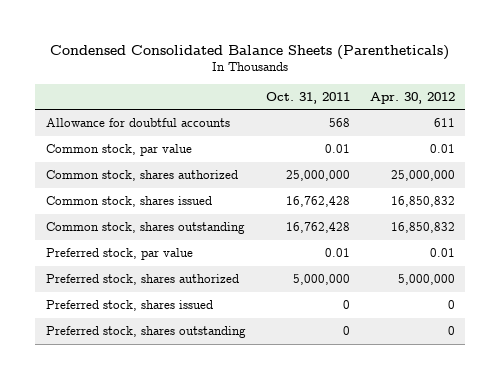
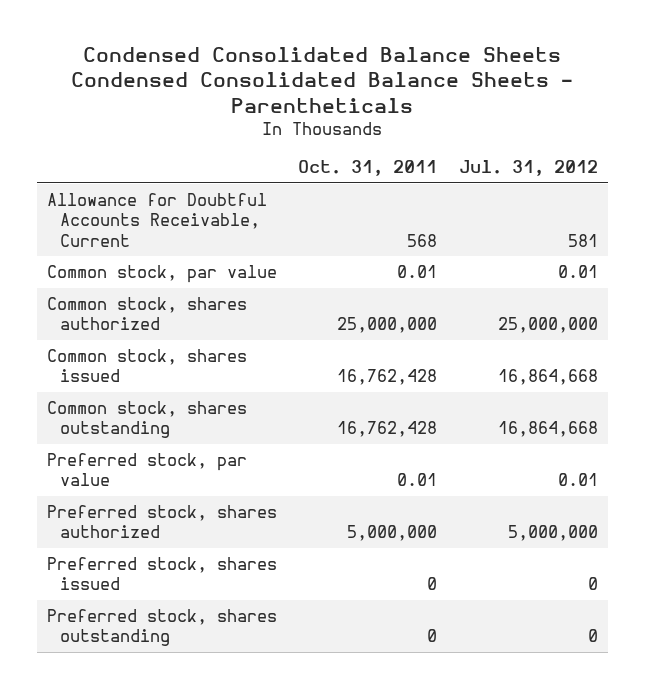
[50,44,450,60] Condensed Consolidated Balance Sheets (Parentheticals) -> [71,47,574,113] Condensed Consolidated Balance Sheets Condensed Consolidated Balance Sheets - Parentheticals
[370,91,456,104] Apr. 30, 2012 -> none
none -> [458,160,598,177] Jul. 31, 2012
[45,118,230,128] Allowance for doubtful accounts -> [47,193,268,247] Allowance for Doubtful Accounts Receivable, Current

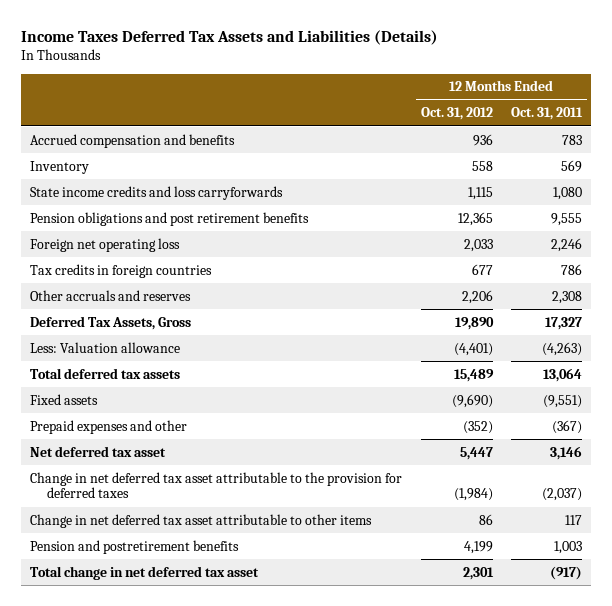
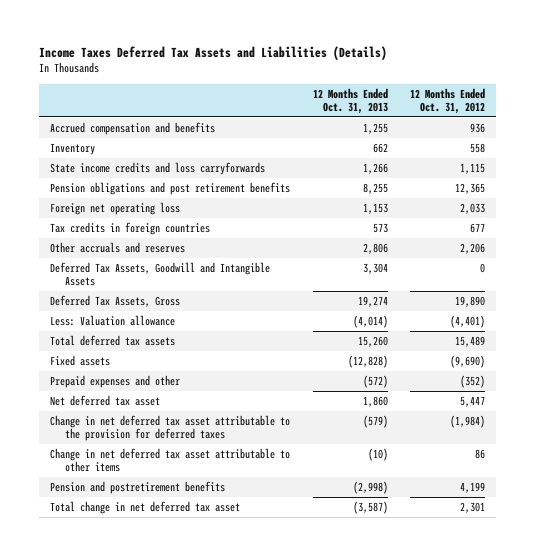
[511,107,584,121] Oct. 31, 2011 -> none
none -> [312,87,388,114] 12 Months Ended Oct. 31, 2013
none -> [50,261,271,287] Deferred Tax Assets, Goodwill and Intangible Assets

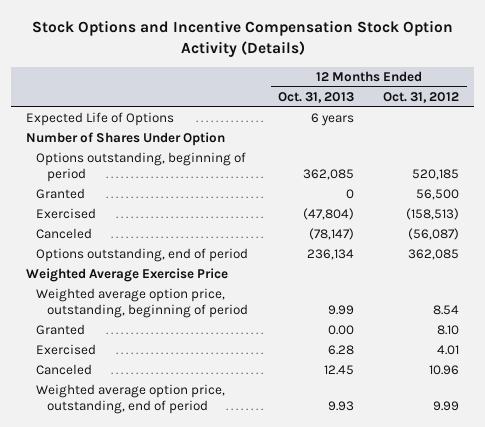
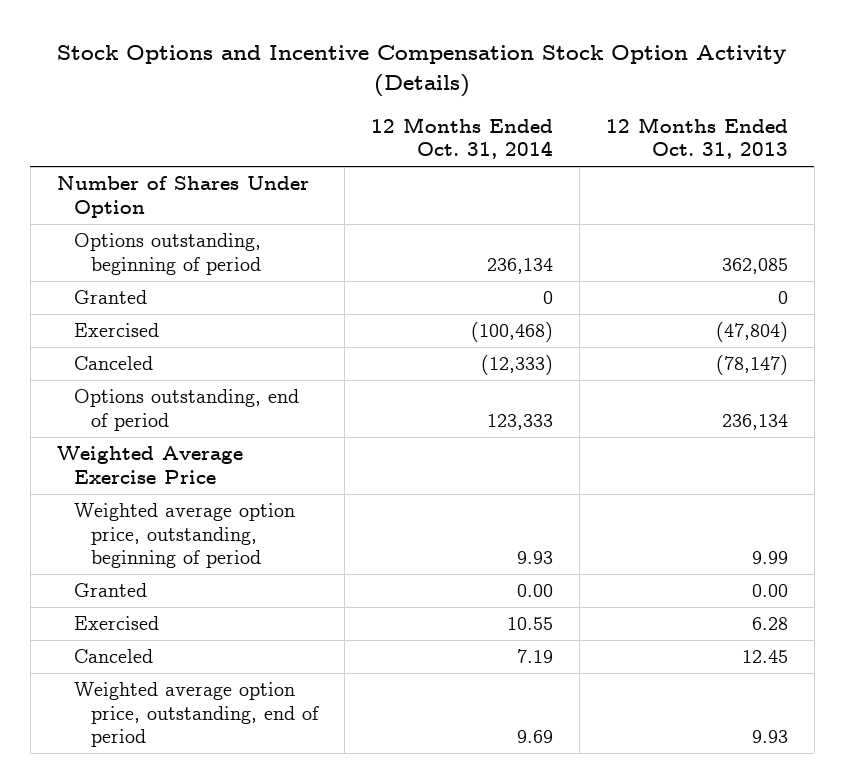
[383,92,460,104] Oct. 31, 2012 -> none
none -> [370,116,553,160] 12 Months Ended Oct. 31, 2014
[25,112,174,127] Expected Life of Options -> none

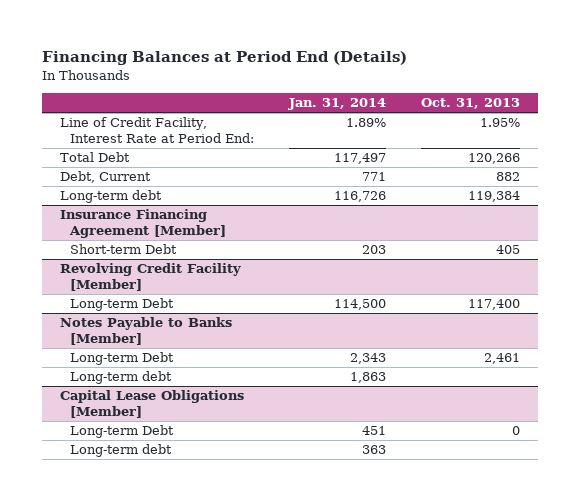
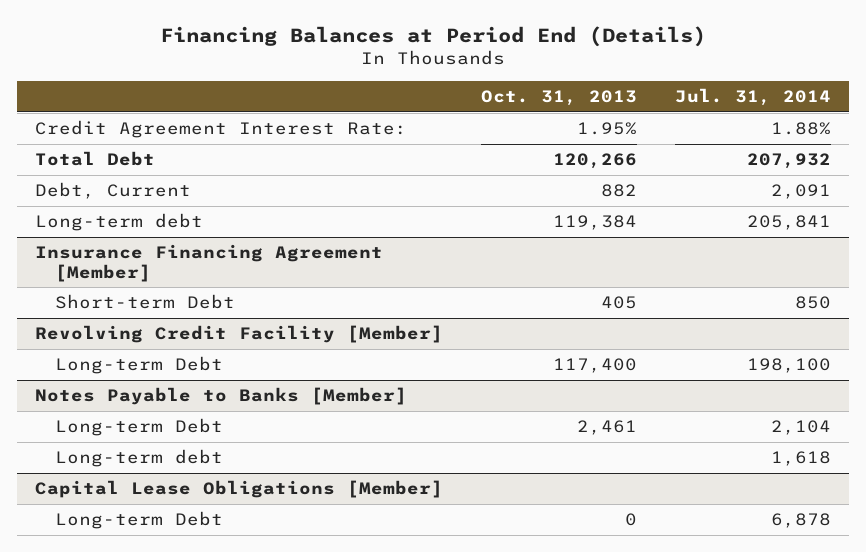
[288,98,387,111] Jan. 31, 2014 -> none
none -> [674,88,831,107] Jul. 31, 2014
[59,117,254,143] Line of Credit Facility, Interest Rate at Period End: -> [35,120,408,139] Credit Agreement Interest Rate:
[69,444,172,458] Long-term debt -> none

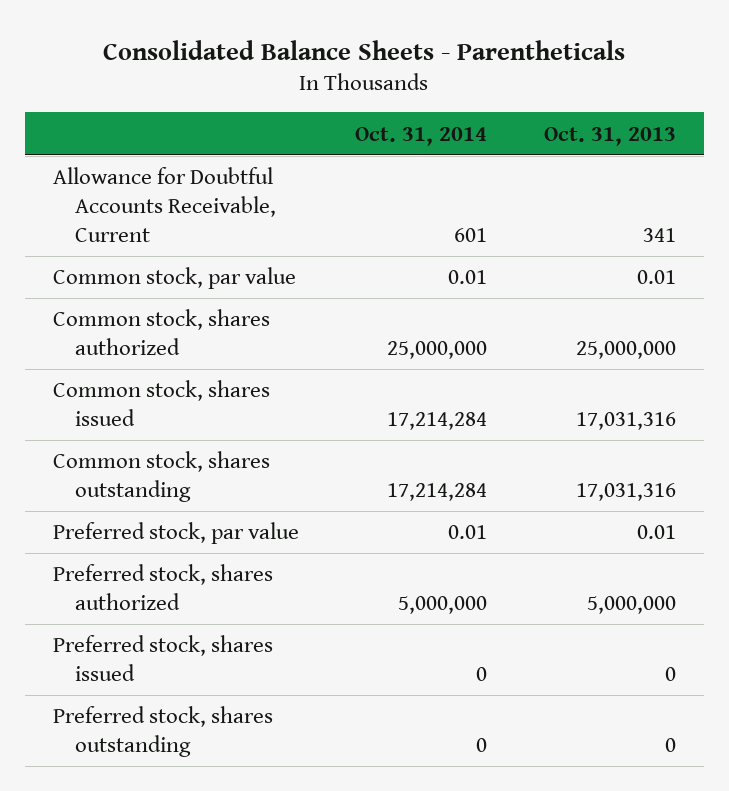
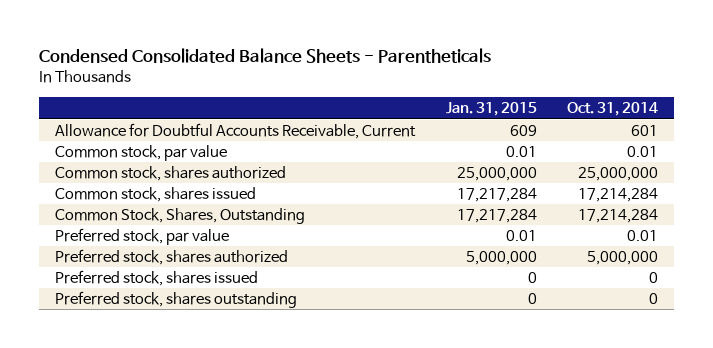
[103,39,626,60] Consolidated Balance Sheets - Parentheticals -> [39,48,492,64] Condensed Consolidated Balance Sheets - Parentheticals
[543,126,676,146] Oct. 31, 2013 -> none
none -> [445,102,537,117] Jan. 31, 2015
[53,451,271,502] Common stock, shares outstanding -> [54,208,305,225] Common Stock, Shares, Outstanding

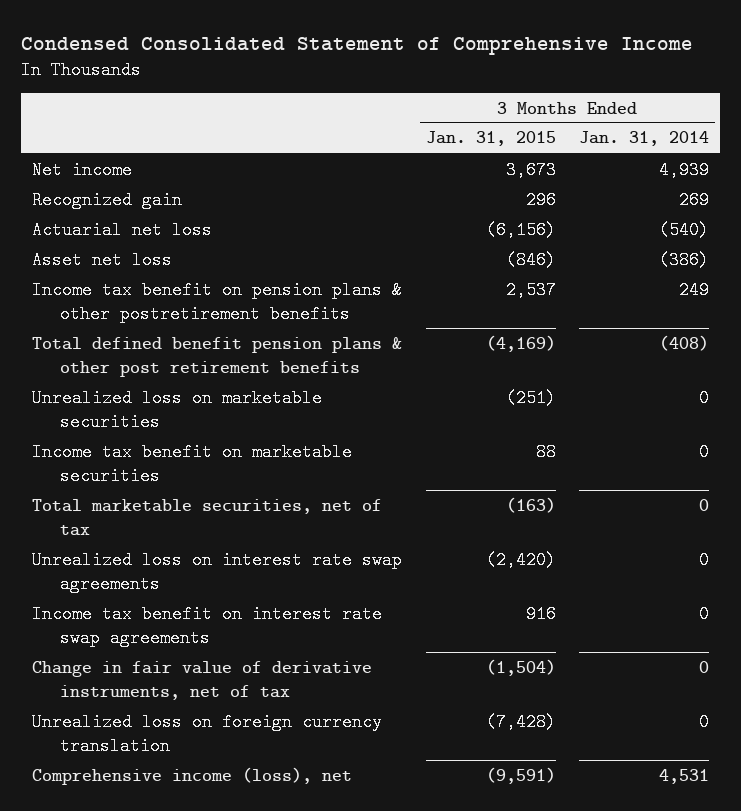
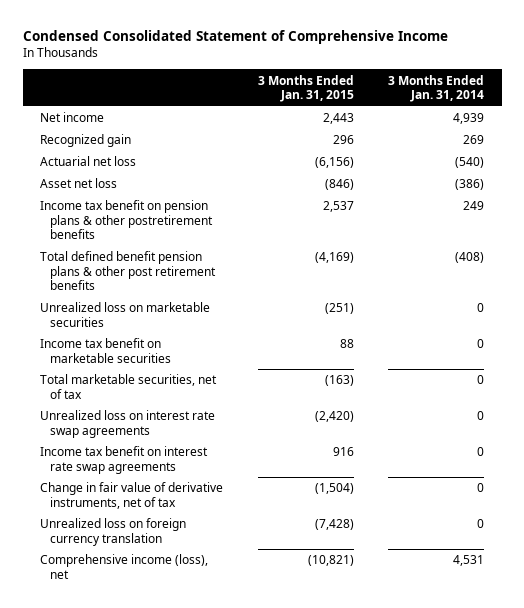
[505,160,556,179] 3,673 -> [322,113,354,125] 2,443
[485,766,556,784] (9,591) -> [307,555,354,567] (10,821)

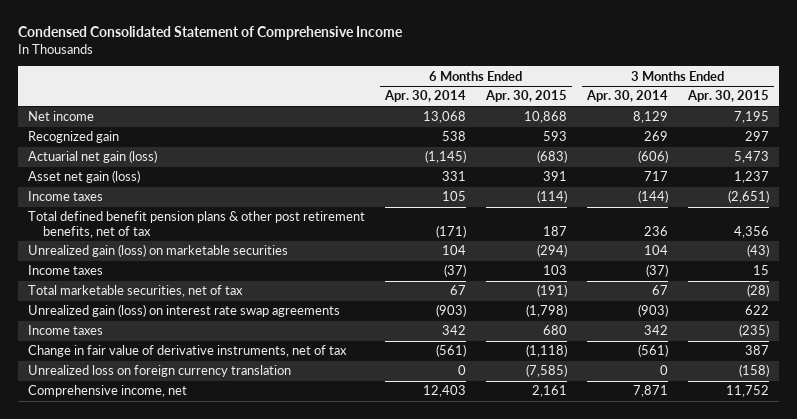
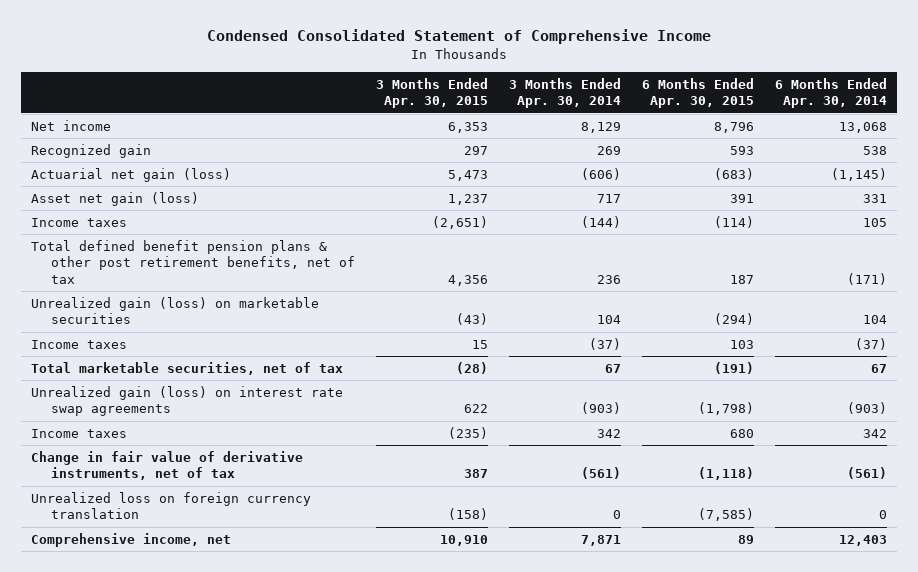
[524,111,568,124] 10,868 -> [714,121,755,133] 8,796
[734,111,770,124] 7,195 -> [448,121,489,133] 6,353
[532,385,568,398] 2,161 -> [738,534,755,544] 89
[726,385,770,398] 11,752 -> [440,534,489,546] 10,910

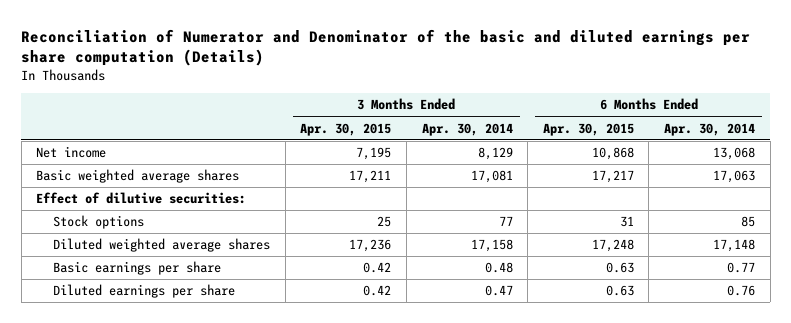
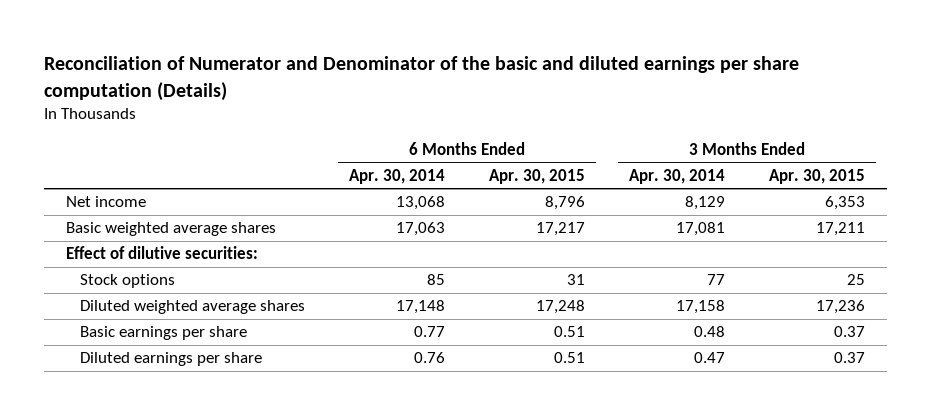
[356,147,392,161] 7,195 -> [825,196,866,211] 6,353
[591,147,634,161] 10,868 -> [544,196,585,211] 8,796
[363,262,392,274] 0.42 -> [834,326,866,338] 0.37
[605,262,634,274] 0.63 -> [553,326,585,338] 0.51
[363,285,392,297] 0.42 -> [834,352,866,364] 0.37
[605,285,634,297] 0.63 -> [553,352,585,364] 0.51

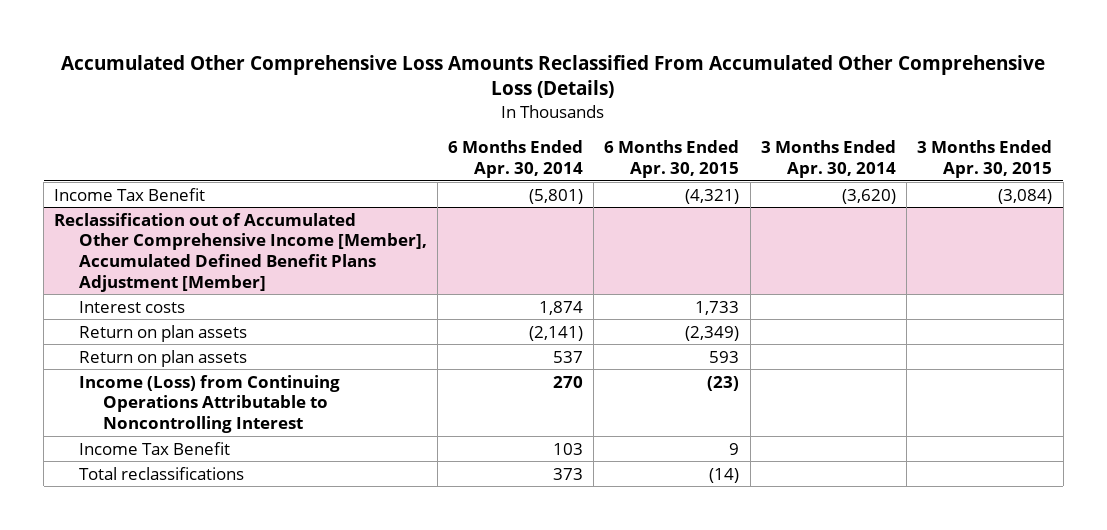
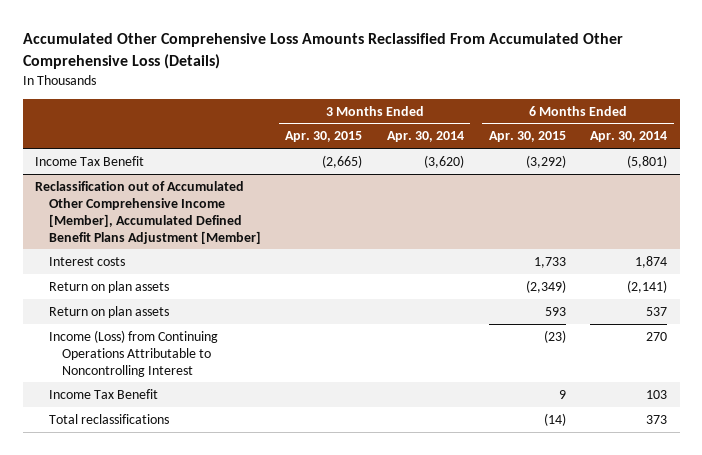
[685,188,740,204] (4,321) -> [525,154,566,168] (3,292)
[998,188,1053,204] (3,084) -> [322,154,363,168] (2,665)

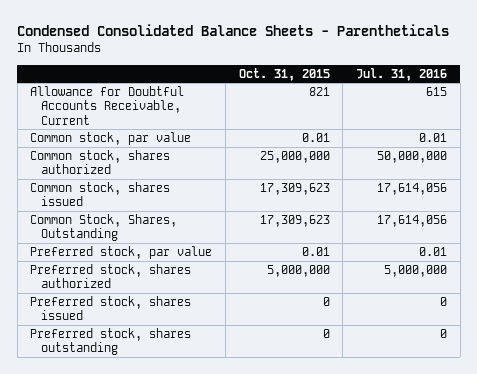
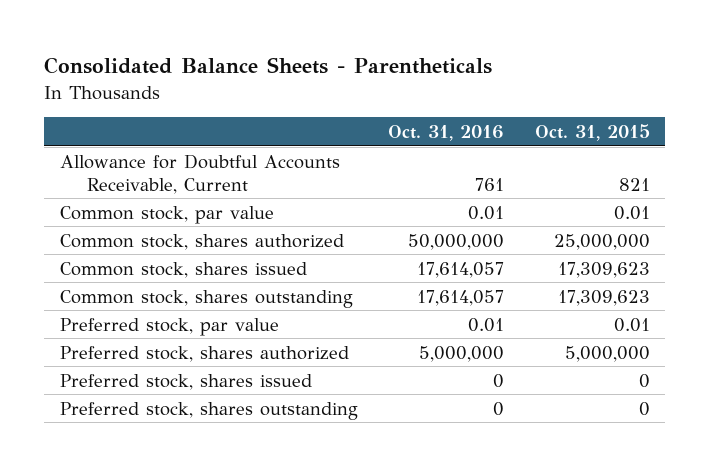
[17,24,450,37] Condensed Consolidated Balance Sheets - Parentheticals -> [44,57,493,75] Consolidated Balance Sheets - Parentheticals
[356,67,448,81] Jul. 31, 2016 -> none
none -> [388,124,505,141] Oct. 31, 2016
[30,214,178,242] Common Stock, Shares, Outstanding -> [59,289,353,308] Common stock, shares outstanding

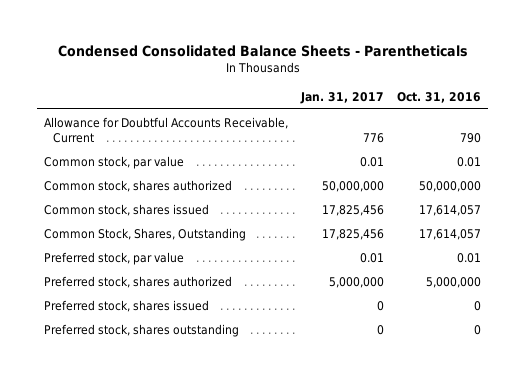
[44,57,493,75] Consolidated Balance Sheets - Parentheticals -> [57,45,468,58] Condensed Consolidated Balance Sheets - Parentheticals
[534,123,650,141] Oct. 31, 2015 -> none
none -> [300,91,385,104] Jan. 31, 2017
[475,177,505,191] 761 -> [460,132,482,143] 790
[59,289,353,308] Common stock, shares outstanding -> [43,227,246,241] Common Stock, Shares, Outstanding

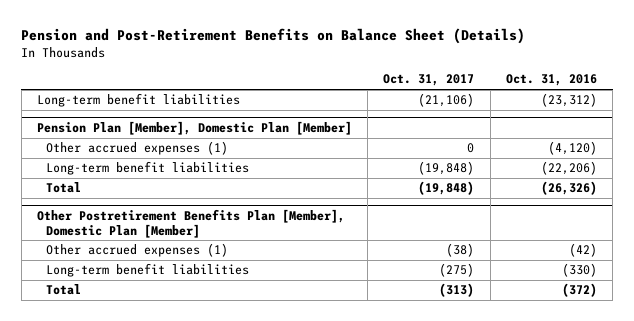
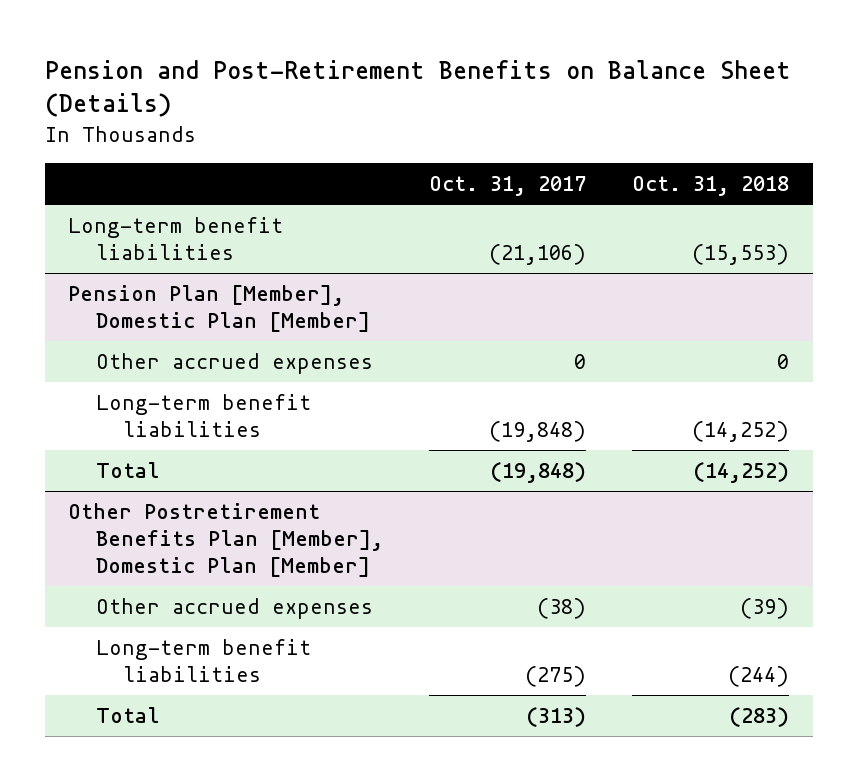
[505,74,597,87] Oct. 31, 2016 -> none
none -> [632,176,790,197] Oct. 31, 2018
[46,141,229,156] Other accrued expenses (1) -> [95,352,373,374] Other accrued expenses
[46,243,229,258] Other accrued expenses (1) -> [95,597,373,619] Other accrued expenses

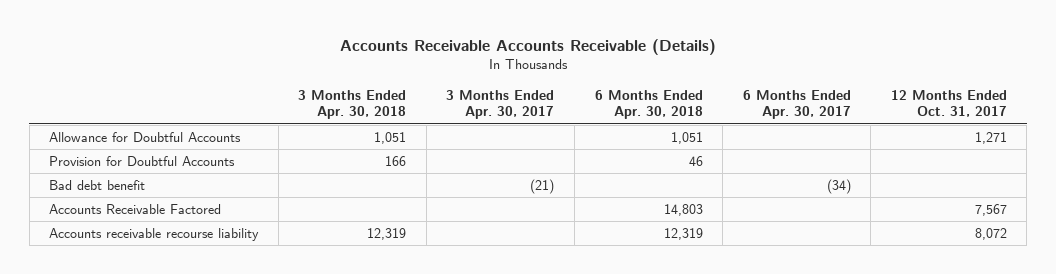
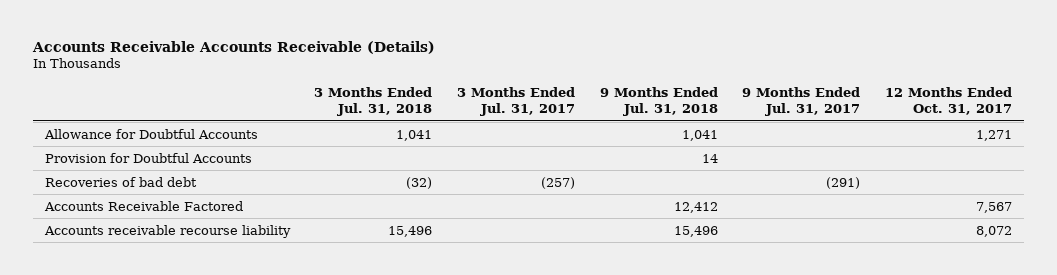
[298,90,407,120] 3 Months Ended Apr. 30, 2018 -> none
[446,90,555,120] 3 Months Ended Apr. 30, 2017 -> none
[594,90,703,120] 6 Months Ended Apr. 30, 2018 -> none
[742,90,851,120] 6 Months Ended Apr. 30, 2017 -> none
none -> [314,87,433,117] 3 Months Ended Jul. 31, 2018
none -> [457,87,576,117] 3 Months Ended Jul. 31, 2017
none -> [599,87,718,117] 9 Months Ended Jul. 31, 2018
none -> [742,87,861,117] 9 Months Ended Jul. 31, 2017
[49,179,146,190] Bad debt benefit -> [44,176,197,187] Recoveries of bad debt

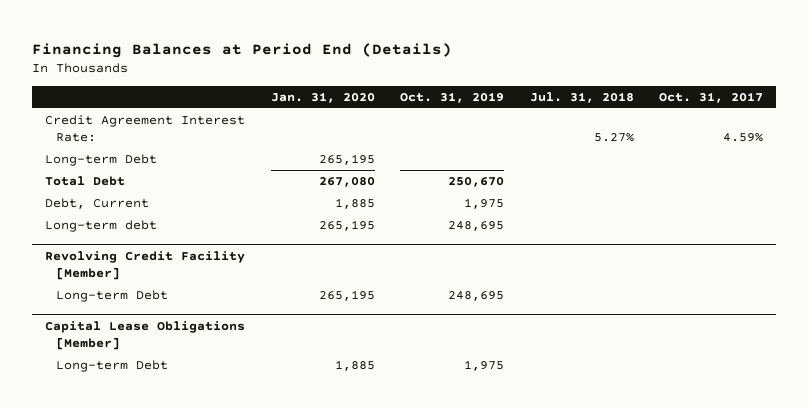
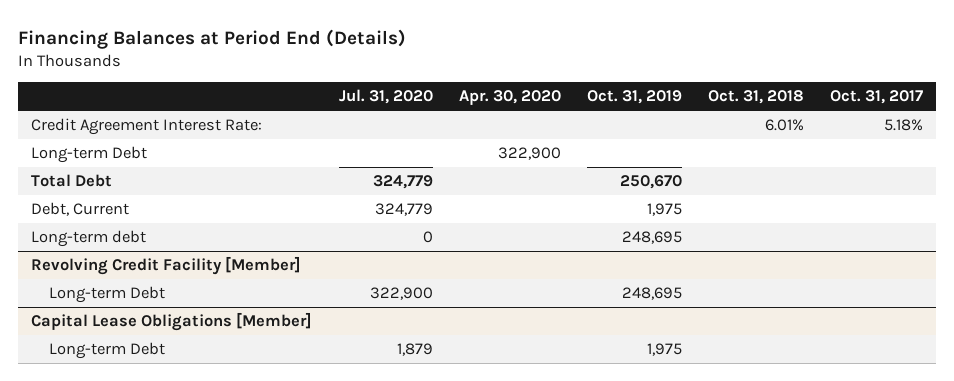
[270,91,375,103] Jan. 31, 2020 -> none
[529,91,634,103] Jul. 31, 2018 -> none
none -> [338,89,433,105] Jul. 31, 2020
none -> [458,90,561,106] Apr. 30, 2020
none -> [707,90,804,105] Oct. 31, 2018
[723,133,764,143] 4.59% -> [883,119,923,132] 5.18%

